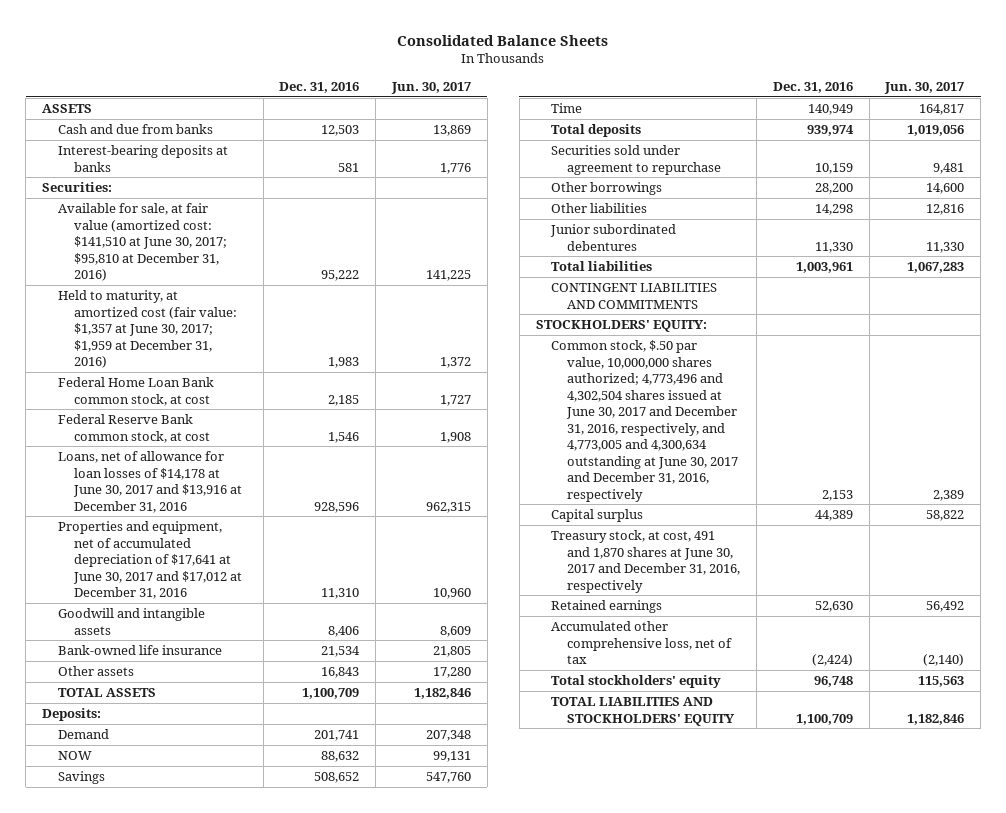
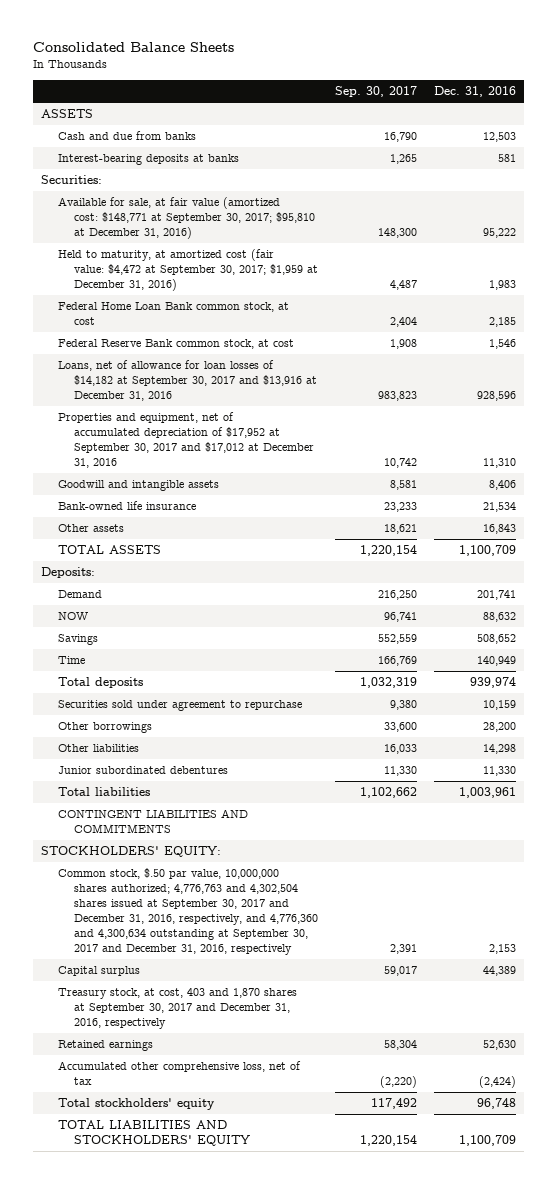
[390,81,471,94] Jun. 30, 2017 -> none
none -> [334,86,417,98] Sep. 30, 2017
[57,203,227,282] Available for sale, at fair value (amortized cost: $141,510 at June 30, 2017; $95,810 at December 31, 2016) -> [57,197,315,240] Available for sale, at fair value (amortized cost: $148,771 at September 30, 2017; $95,810 at December 31, 2016)
[57,290,237,369] Held to maturity, at amortized cost (fair value: $1,357 at June 30, 2017; $1,959 at December 31, 2016) -> [57,249,318,292] Held to maturity, at amortized cost (fair value: $4,472 at September 30, 2017; $1,959 at December 31, 2016)
[57,451,242,513] Loans, net of allowance for loan losses of $14,178 at June 30, 2017 and $13,916 at December 31, 2016 -> [57,360,317,402] Loans, net of allowance for loan losses of $14,182 at September 30, 2017 and $13,916 at December 31, 2016
[57,521,242,600] Properties and equipment, net of accumulated depreciation of $17,641 at June 30, 2017 and $17,012 at December 31, 2016 -> [57,412,314,468] Properties and equipment, net of accumulated depreciation of $17,952 at September 30, 2017 and $17,012 at December 31, 2016
[551,340,739,502] Common stock, $.50 par value, 10,000,000 shares authorized; 4,773,496 and 4,302,504 shares issued at June 30, 2017 and December 31, 2016, respectively, and 4,773,005 and 4,300,634 outstanding at June 30, 2017 and December 31, 2016, respectively -> [57,868,318,955] Common stock, $.50 par value, 10,000,000 shares authorized; 4,776,763 and 4,302,504 shares issued at September 30, 2017 and December 31, 2016, respectively, and 4,776,360 and 4,300,634 outstanding at September 30, 2017 and December 31, 2016, respectively
[551,530,741,593] Treasury stock, at cost, 491 and 1,870 shares at June 30, 2017 and December 31, 2016, respectively -> [57,988,297,1030] Treasury stock, at cost, 403 and 1,870 shares at September 30, 2017 and December 31, 2016, respectively

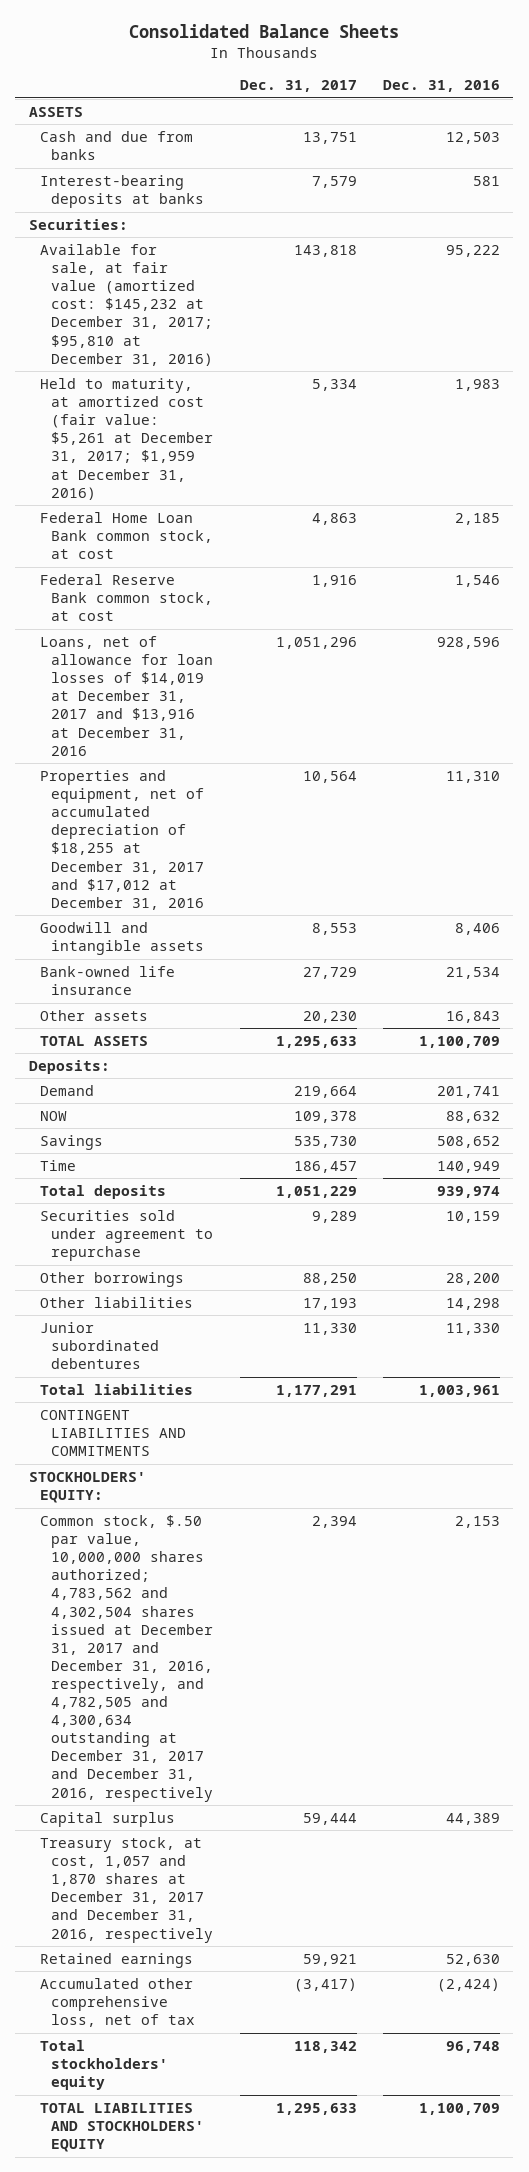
[334,86,417,98] Sep. 30, 2017 -> none
none -> [239,80,357,93] Dec. 31, 2017
[57,197,315,240] Available for sale, at fair value (amortized cost: $148,771 at September 30, 2017; $95,810 at December 31, 2016) -> [39,244,213,366] Available for sale, at fair value (amortized cost: $145,232 at December 31, 2017; $95,810 at December 31, 2016)
[57,249,318,292] Held to maturity, at amortized cost (fair value: $4,472 at September 30, 2017; $1,959 at December 31, 2016) -> [39,378,213,500] Held to maturity, at amortized cost (fair value: $5,261 at December 31, 2017; $1,959 at December 31, 2016)
[57,360,317,402] Loans, net of allowance for loan losses of $14,182 at September 30, 2017 and $13,916 at December 31, 2016 -> [39,636,213,756] Loans, net of allowance for loan losses of $14,019 at December 31, 2017 and $13,916 at December 31, 2016
[57,412,314,468] Properties and equipment, net of accumulated depreciation of $17,952 at September 30, 2017 and $17,012 at December 31, 2016 -> [39,770,204,910] Properties and equipment, net of accumulated depreciation of $18,255 at December 31, 2017 and $17,012 at December 31, 2016
[57,868,318,955] Common stock, $.50 par value, 10,000,000 shares authorized; 4,776,763 and 4,302,504 shares issued at September 30, 2017 and December 31, 2016, respectively, and 4,776,360 and 4,300,634 outstanding at September 30, 2017 and December 31, 2016, respectively -> [39,1515,213,1802] Common stock, $.50 par value, 10,000,000 shares authorized; 4,783,562 and 4,302,504 shares issued at December 31, 2017 and December 31, 2016, respectively, and 4,782,505 and 4,300,634 outstanding at December 31, 2017 and December 31, 2016, respectively
[57,988,297,1030] Treasury stock, at cost, 403 and 1,870 shares at September 30, 2017 and December 31, 2016, respectively -> [39,1837,213,1943] Treasury stock, at cost, 1,057 and 1,870 shares at December 31, 2017 and December 31, 2016, respectively

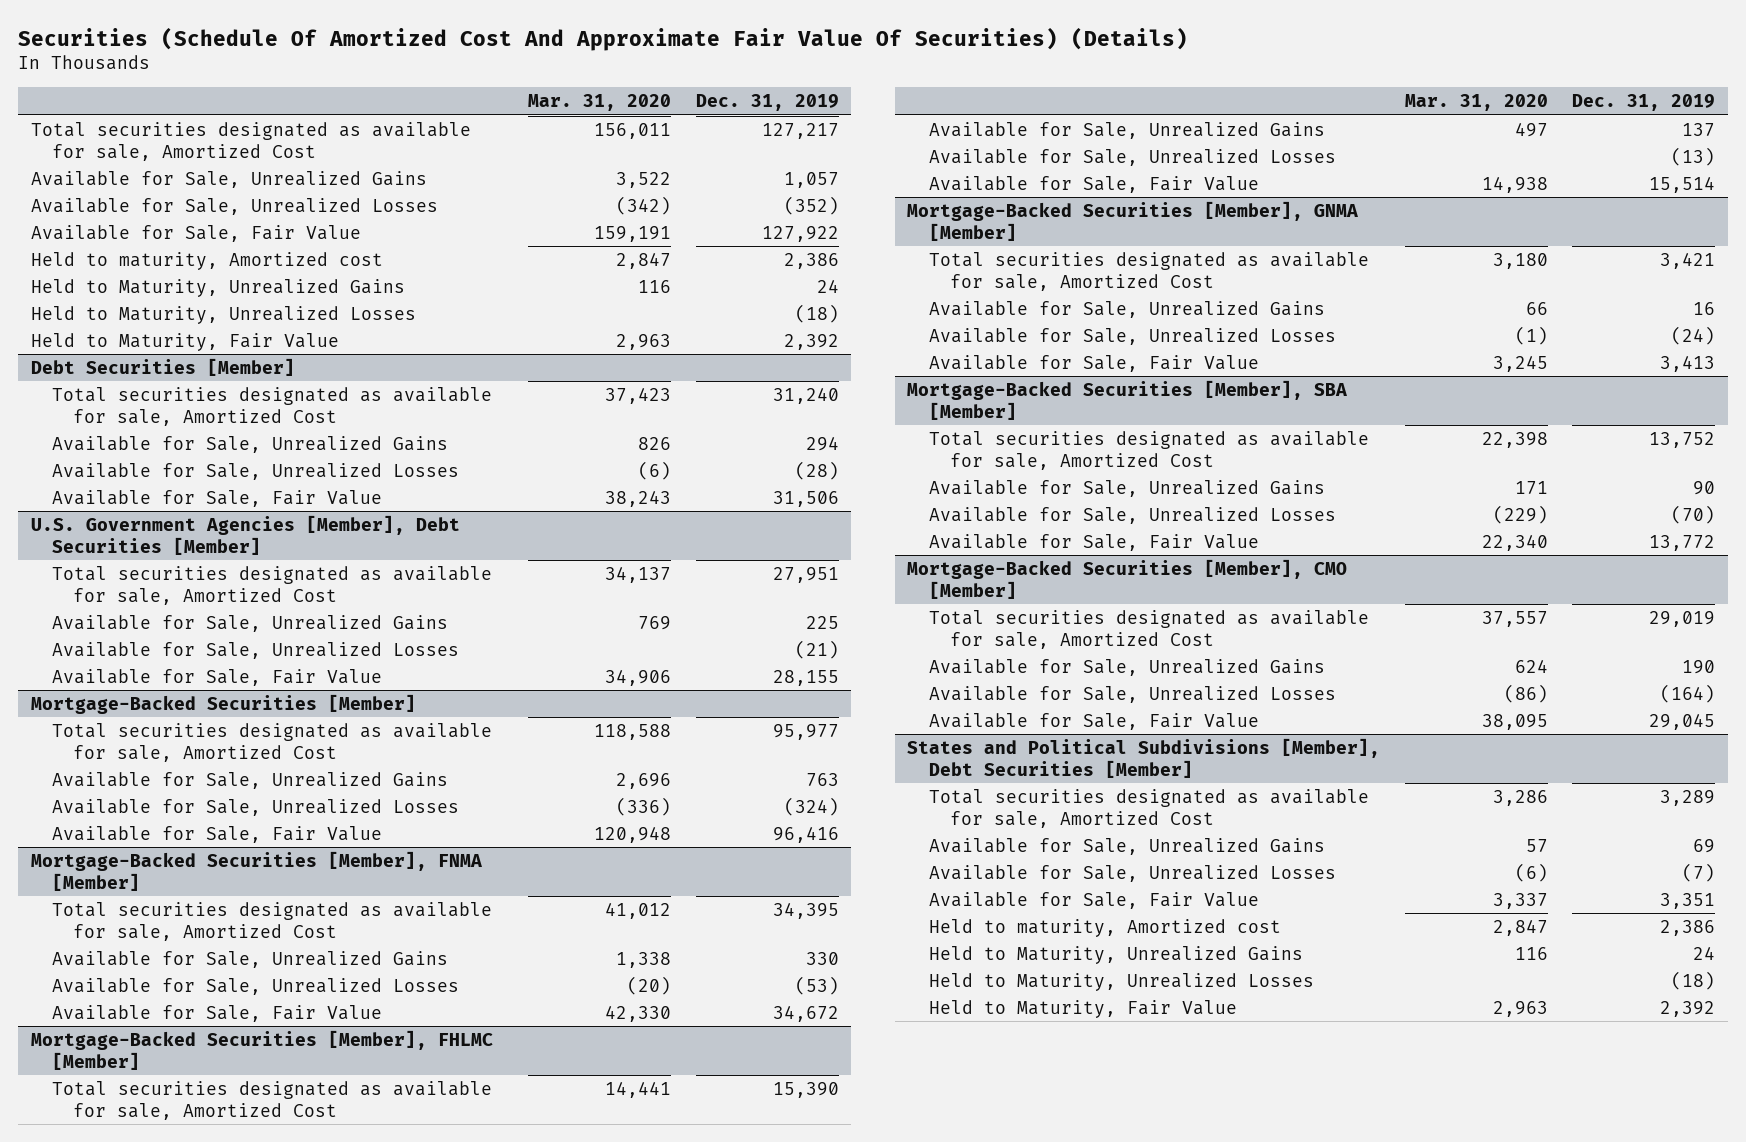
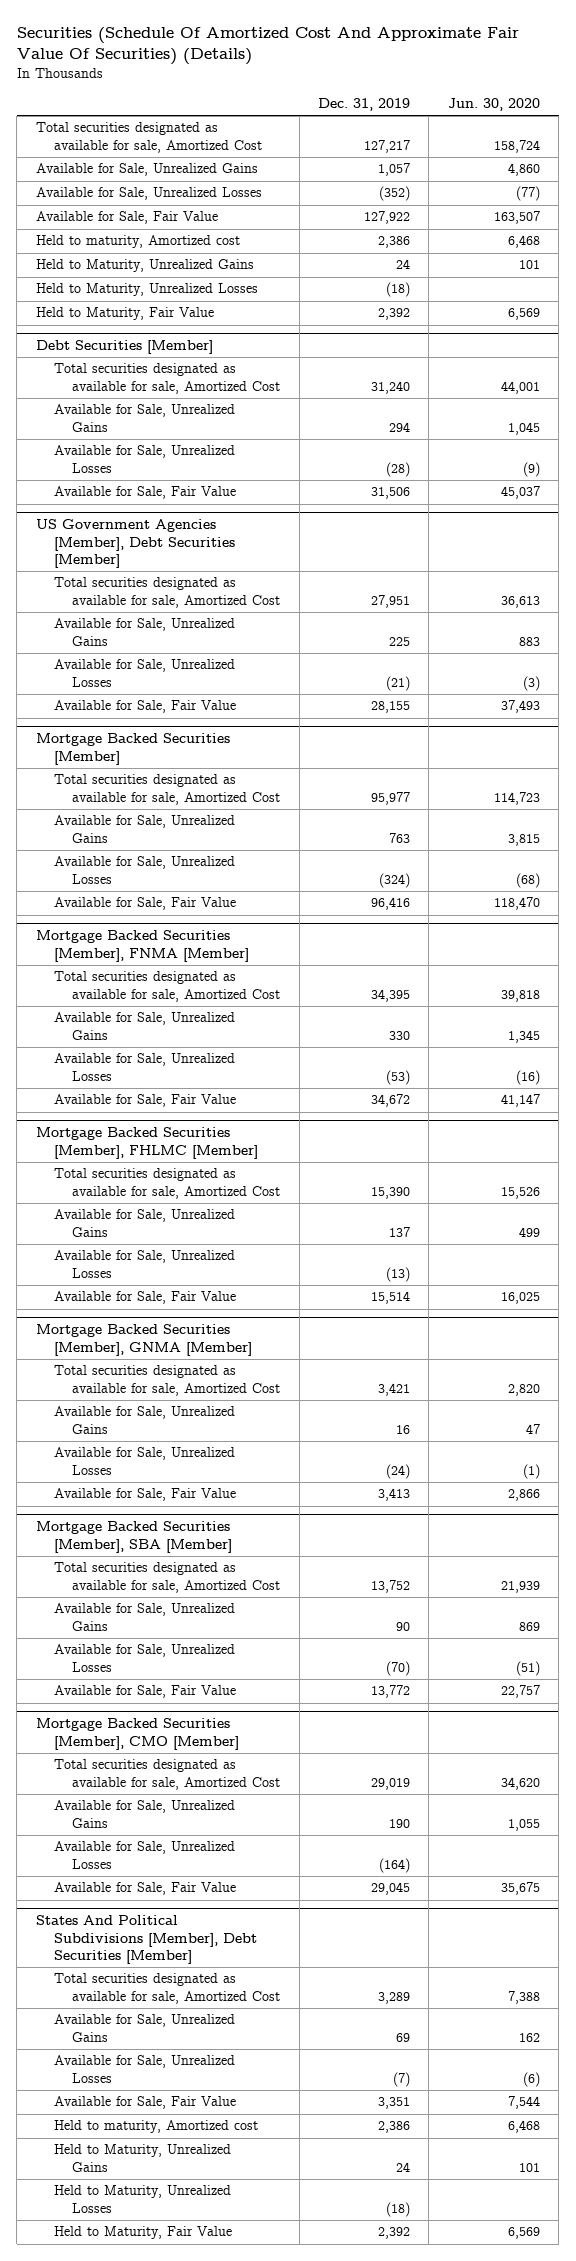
[528,94,672,112] Mar. 31, 2020 -> none
none -> [447,98,540,112] Jun. 30, 2020
[30,514,460,555] U.S. Government Agencies [Member], Debt Securities [Member] -> [35,519,235,569] US Government Agencies [Member], Debt Securities [Member]
[30,693,416,714] Mortgage-Backed Securities [Member] -> [35,733,230,765] Mortgage Backed Securities [Member]
[30,850,482,891] Mortgage-Backed Securities [Member], FNMA [Member] -> [35,930,249,962] Mortgage Backed Securities [Member], FNMA [Member]
[30,1029,493,1070] Mortgage-Backed Securities [Member], FHLMC [Member] -> [35,1127,258,1159] Mortgage Backed Securities [Member], FHLMC [Member]
[907,200,1359,241] Mortgage-Backed Securities [Member], GNMA [Member] -> [35,1324,252,1356] Mortgage Backed Securities [Member], GNMA [Member]
[907,379,1348,420] Mortgage-Backed Securities [Member], SBA [Member] -> [35,1521,232,1553] Mortgage Backed Securities [Member], SBA [Member]
[907,558,1348,599] Mortgage-Backed Securities [Member], CMO [Member] -> [35,1718,239,1750] Mortgage Backed Securities [Member], CMO [Member]
[907,737,1381,778] States and Political Subdivisions [Member], Debt Securities [Member] -> [35,1915,257,1965] States And Political Subdivisions [Member], Debt Securities [Member]

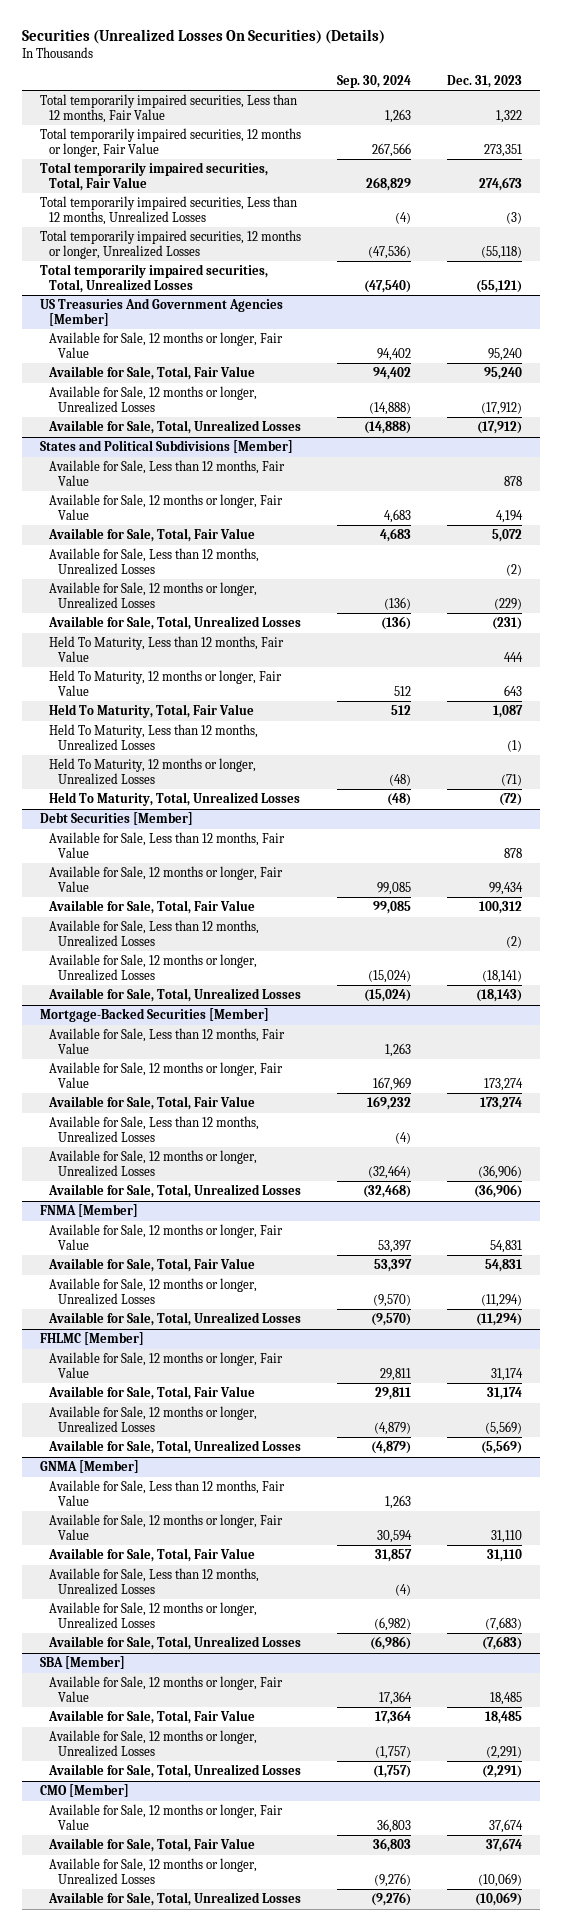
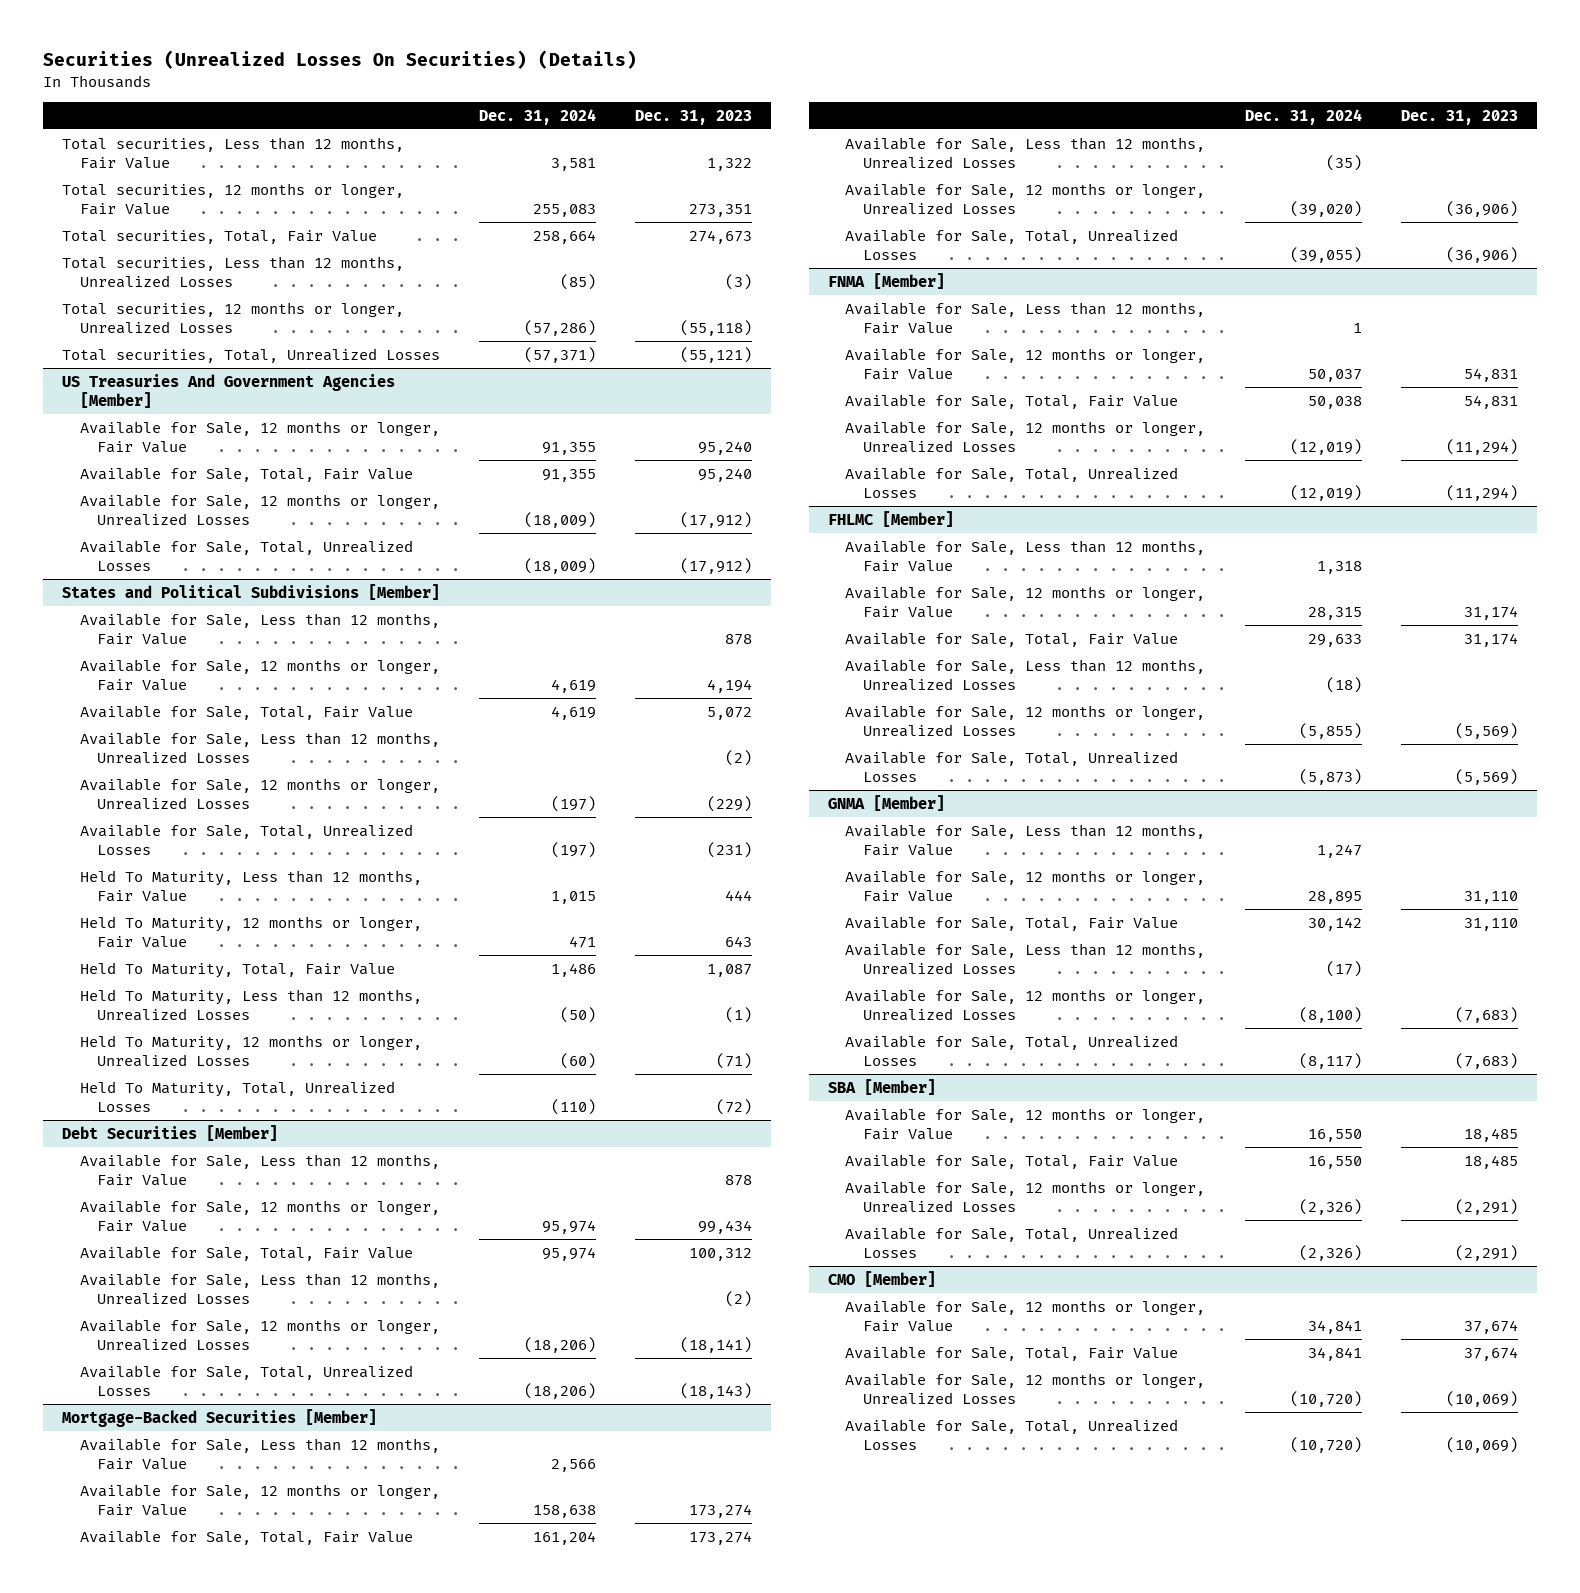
[336,74,411,88] Sep. 30, 2024 -> none
none -> [479,108,597,125] Dec. 31, 2024
[39,94,297,123] Total temporarily impaired securities, Less than 12 months, Fair Value -> [62,136,405,169] Total securities, Less than 12 months, Fair Value
[39,128,301,157] Total temporarily impaired securities, 12 months or longer, Fair Value -> [62,182,405,215] Total securities, 12 months or longer, Fair Value
[39,162,268,191] Total temporarily impaired securities, Total, Fair Value -> [62,229,378,244] Total securities, Total, Fair Value
[39,196,297,225] Total temporarily impaired securities, Less than 12 months, Unrealized Losses -> [62,255,405,288] Total securities, Less than 12 months, Unrealized Losses
[39,230,301,259] Total temporarily impaired securities, 12 months or longer, Unrealized Losses -> [62,301,405,334] Total securities, 12 months or longer, Unrealized Losses
[39,264,268,293] Total temporarily impaired securities, Total, Unrealized Losses -> [62,347,441,363] Total securities, Total, Unrealized Losses
none -> [845,301,1206,334] Available for Sale, Less than 12 months, Fair Value
none -> [845,539,1206,572] Available for Sale, Less than 12 months, Fair Value
none -> [845,658,1206,691] Available for Sale, Less than 12 months, Unrealized Losses

